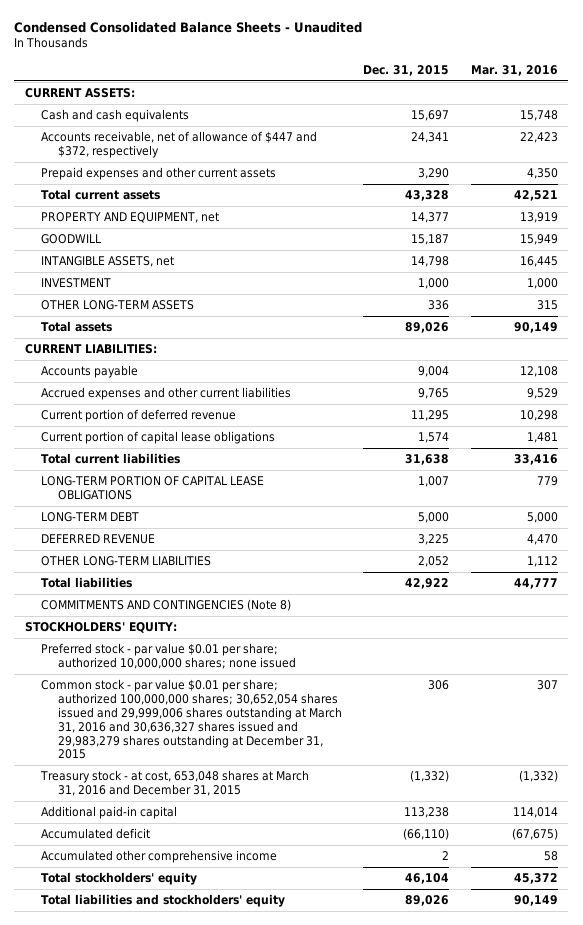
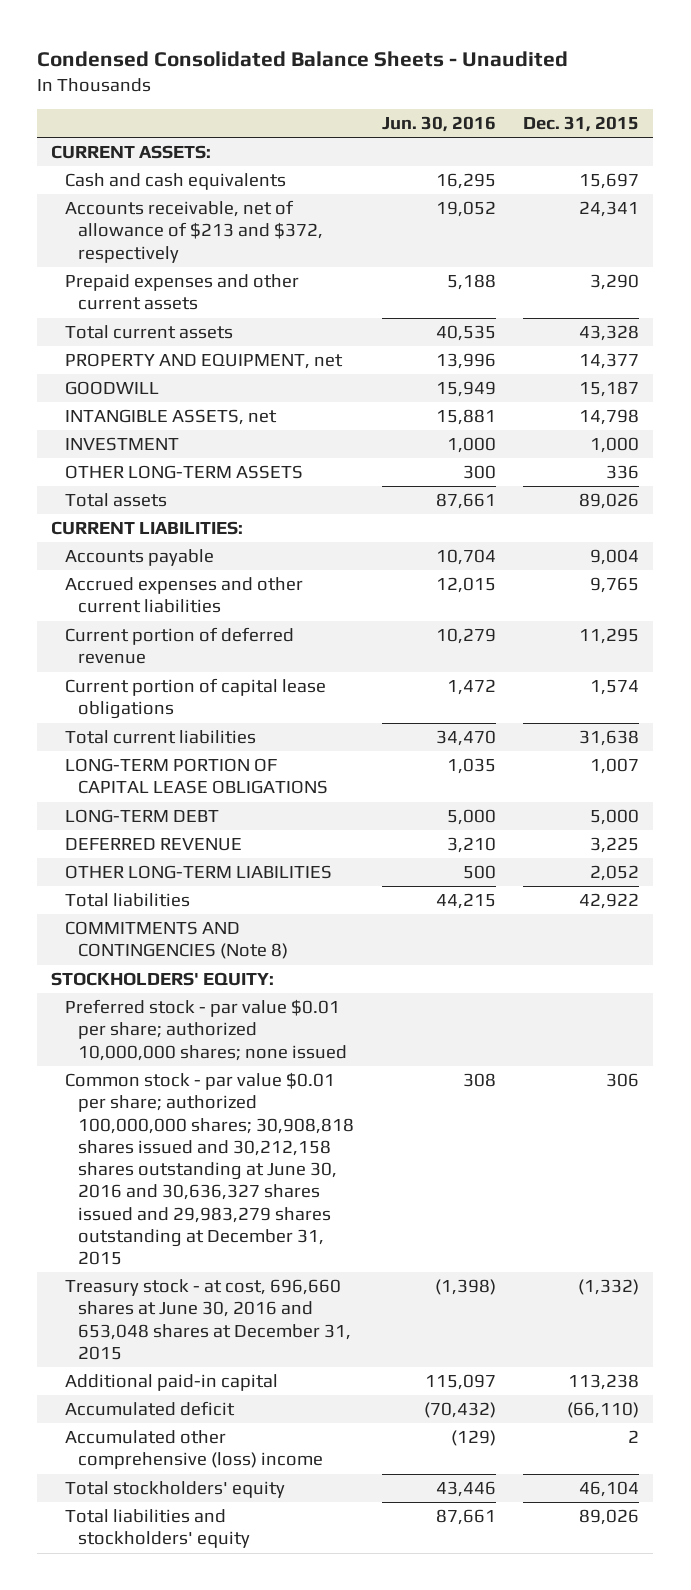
[470,65,558,77] Mar. 31, 2016 -> none
none -> [381,116,496,133] Jun. 30, 2016
[41,131,318,159] Accounts receivable, net of allowance of $447 and $372, respectively -> [64,200,324,263] Accounts receivable, net of allowance of $213 and $372, respectively
[41,679,342,760] Common stock - par value $0.01 per share; authorized 100,000,000 shares; 30,652,054 shares issued and 29,999,006 shares outstanding at March 31, 2016 and 30,636,327 shares issued and 29,983,279 shares outstanding at December 31, 2015 -> [64,1072,355,1266] Common stock - par value $0.01 per share; authorized 100,000,000 shares; 30,908,818 shares issued and 30,212,158 shares outstanding at June 30, 2016 and 30,636,327 shares issued and 29,983,279 shares outstanding at December 31, 2015
[40,770,310,797] Treasury stock - at cost, 653,048 shares at March 31, 2016 and December 31, 2015 -> [64,1279,352,1360] Treasury stock - at cost, 696,660 shares at June 30, 2016 and 653,048 shares at December 31, 2015
[41,850,278,864] Accumulated other comprehensive income -> [64,1430,324,1470] Accumulated other comprehensive (loss) income

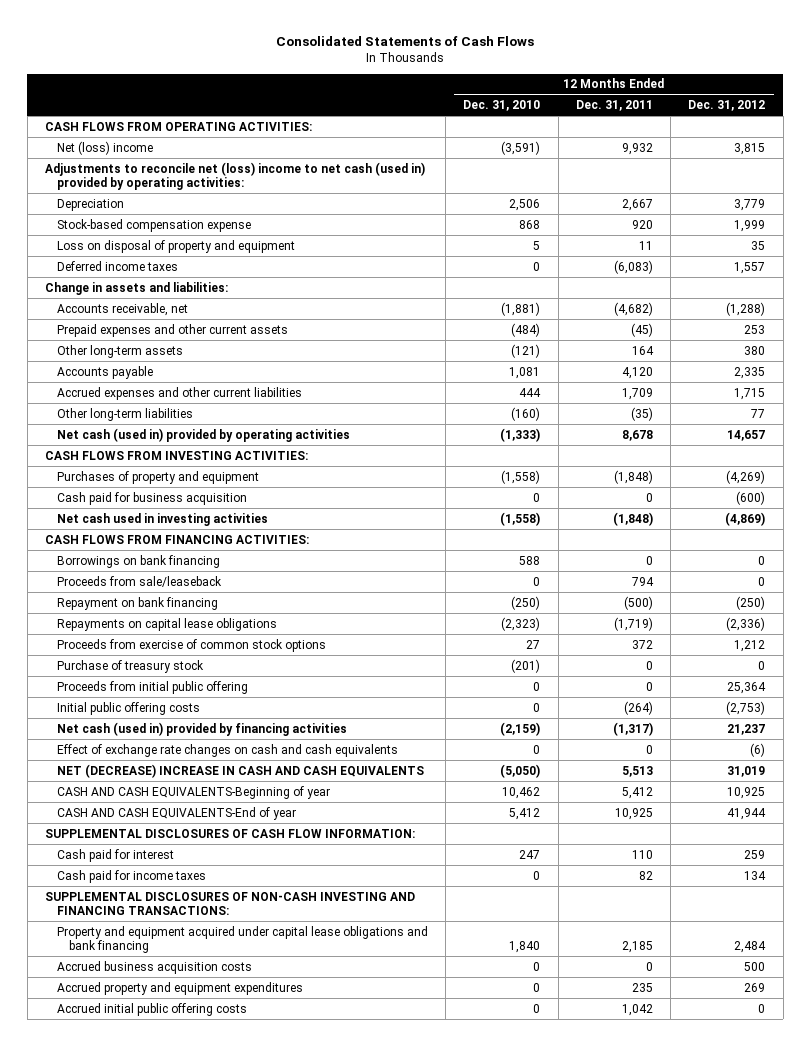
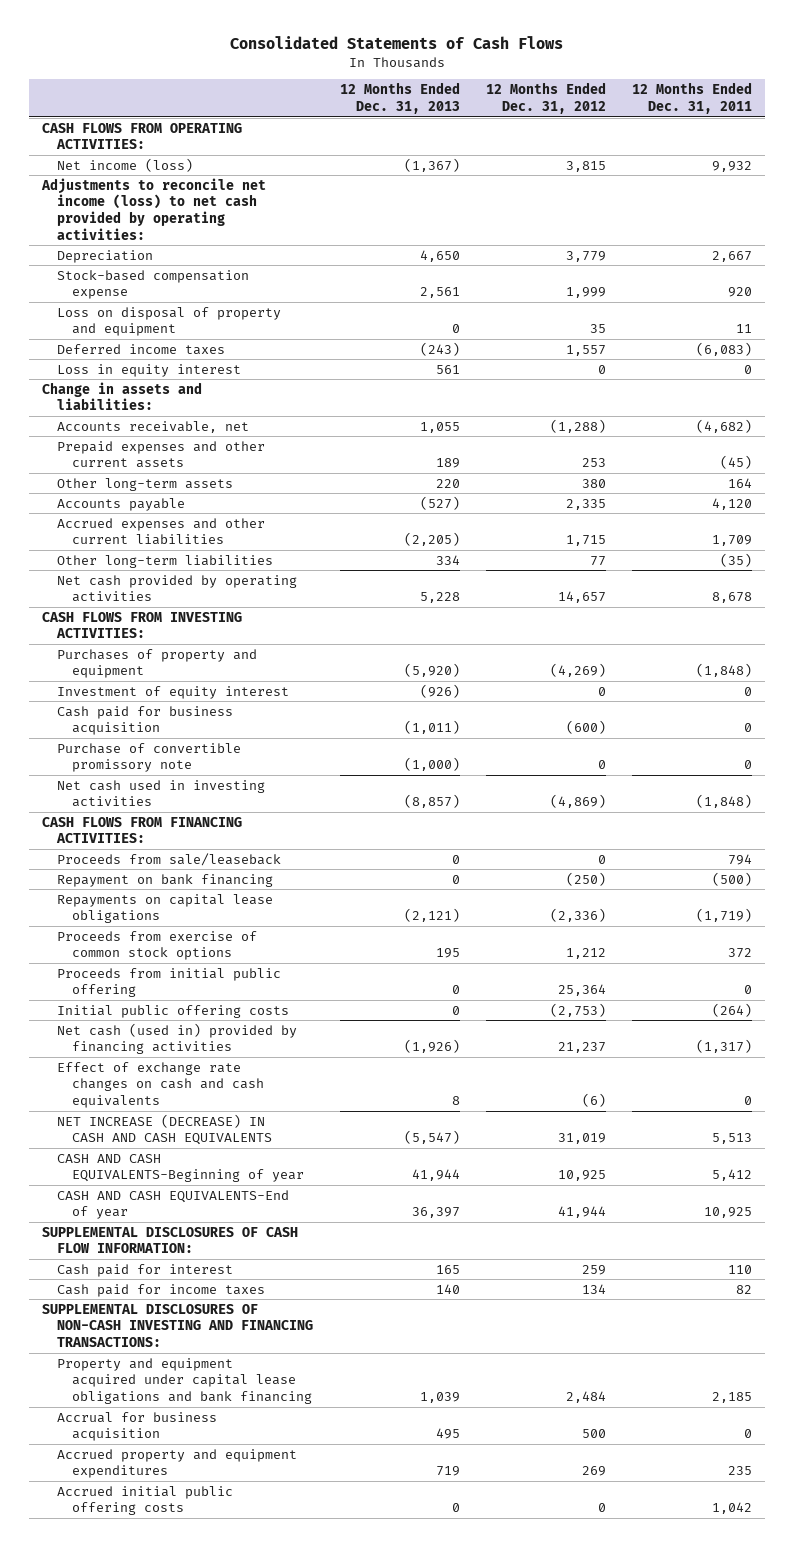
[463,100,541,112] Dec. 31, 2010 -> none
none -> [339,82,460,114] 12 Months Ended Dec. 31, 2013
[56,140,153,155] Net (loss) income -> [57,157,194,172] Net income (loss)
[44,161,425,190] Adjustments to reconcile net (loss) income to net cash (used in) provided by operating activities: -> [41,177,267,240] Adjustments to reconcile net income (loss) to net cash provided by operating activities:
none -> [57,363,242,377] Loss in equity interest
[56,427,350,442] Net cash (used in) provided by operating activities -> [57,574,298,603] Net cash provided by operating activities
none -> [57,685,290,699] Investment of equity interest
none -> [57,742,242,773] Purchase of convertible promissory note
[56,554,220,568] Borrowings on bank financing -> none
[56,659,204,673] Purchase of treasury stock -> none
[56,763,424,778] NET (DECREASE) INCREASE IN CASH AND CASH EQUIVALENTS -> [57,1113,273,1146] NET INCREASE (DECREASE) IN CASH AND CASH EQUIVALENTS
[56,960,252,974] Accrued business acquisition costs -> [57,1411,218,1442] Accrual for business acquisition

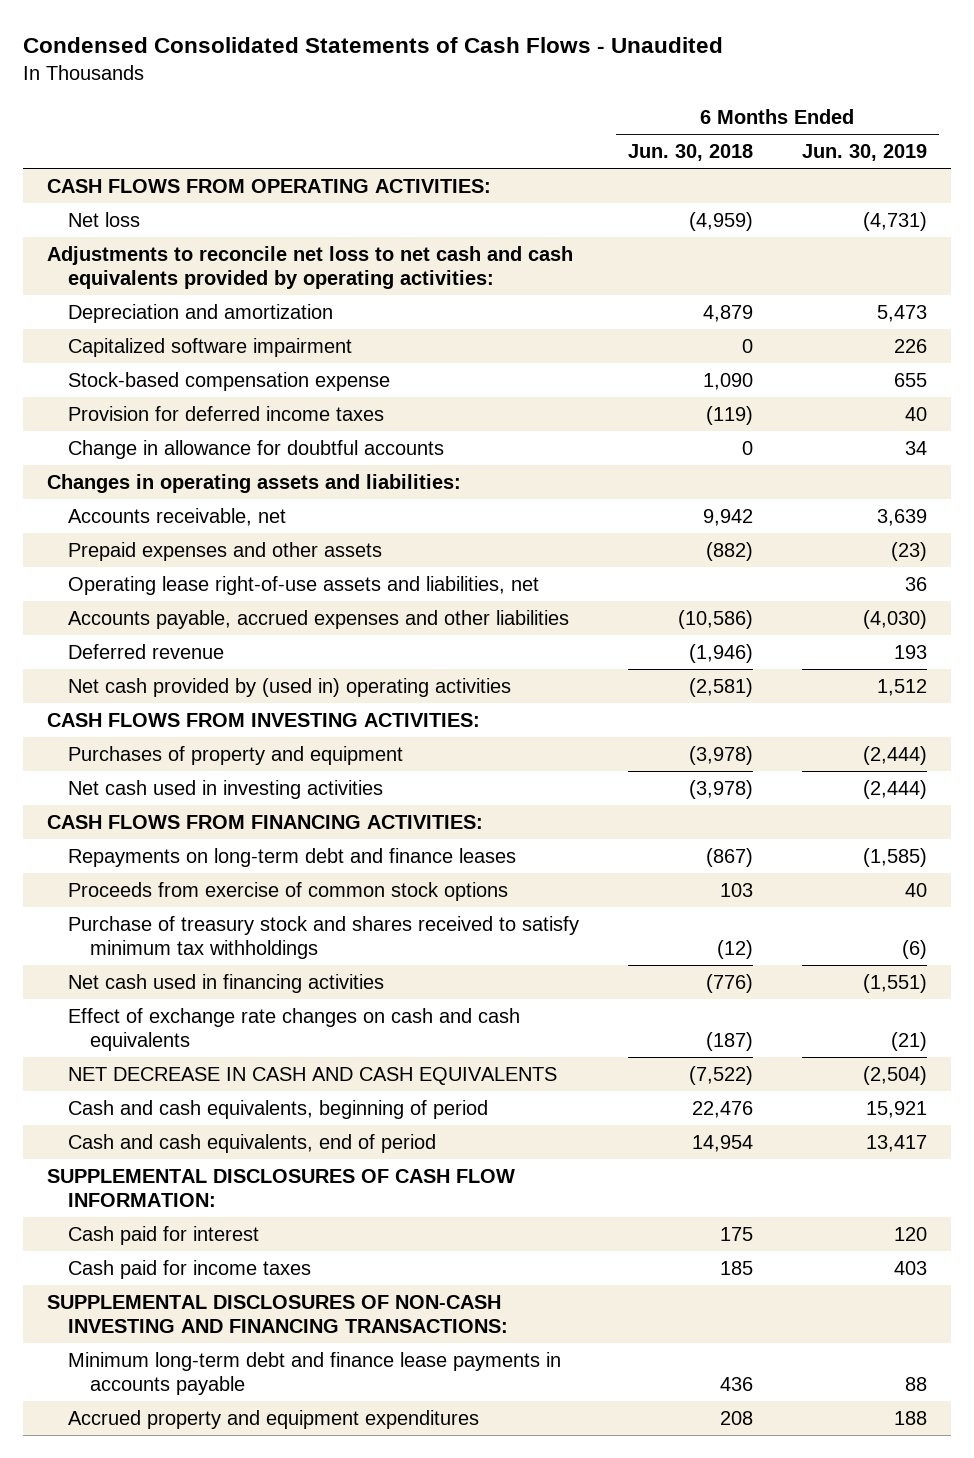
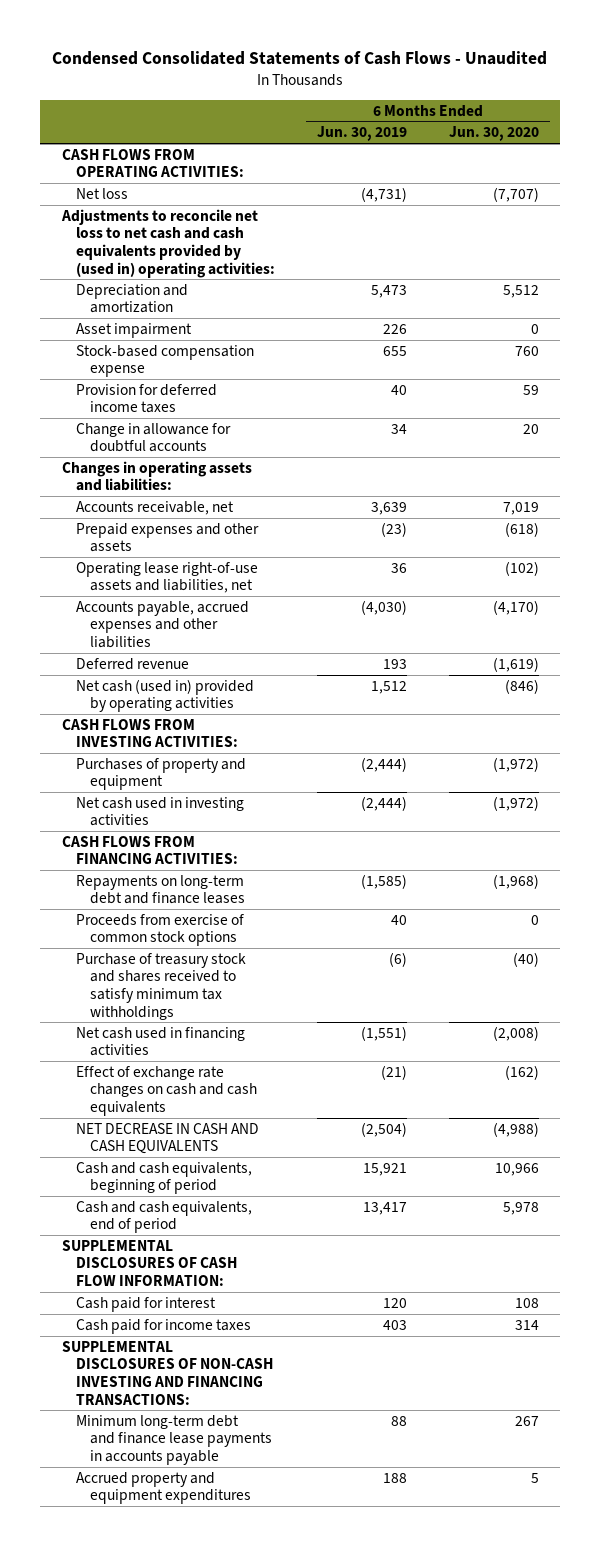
[627,144,753,162] Jun. 30, 2018 -> none
none -> [449,126,540,142] Jun. 30, 2020
[46,245,573,289] Adjustments to reconcile net loss to net cash and cash equivalents provided by operating activities: -> [60,208,275,278] Adjustments to reconcile net loss to net cash and cash equivalents provided by (used in) operating activities:
[68,337,353,357] Capitalized software impairment -> [75,322,192,338] Asset impairment
[68,677,512,697] Net cash provided by (used in) operating activities -> [75,678,254,713] Net cash (used in) provided by operating activities

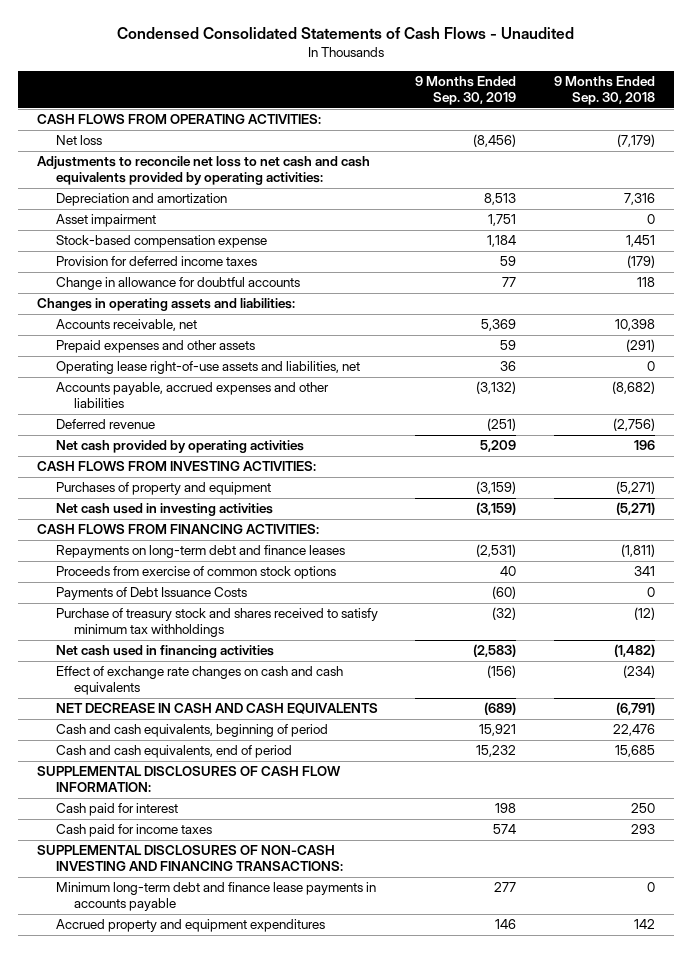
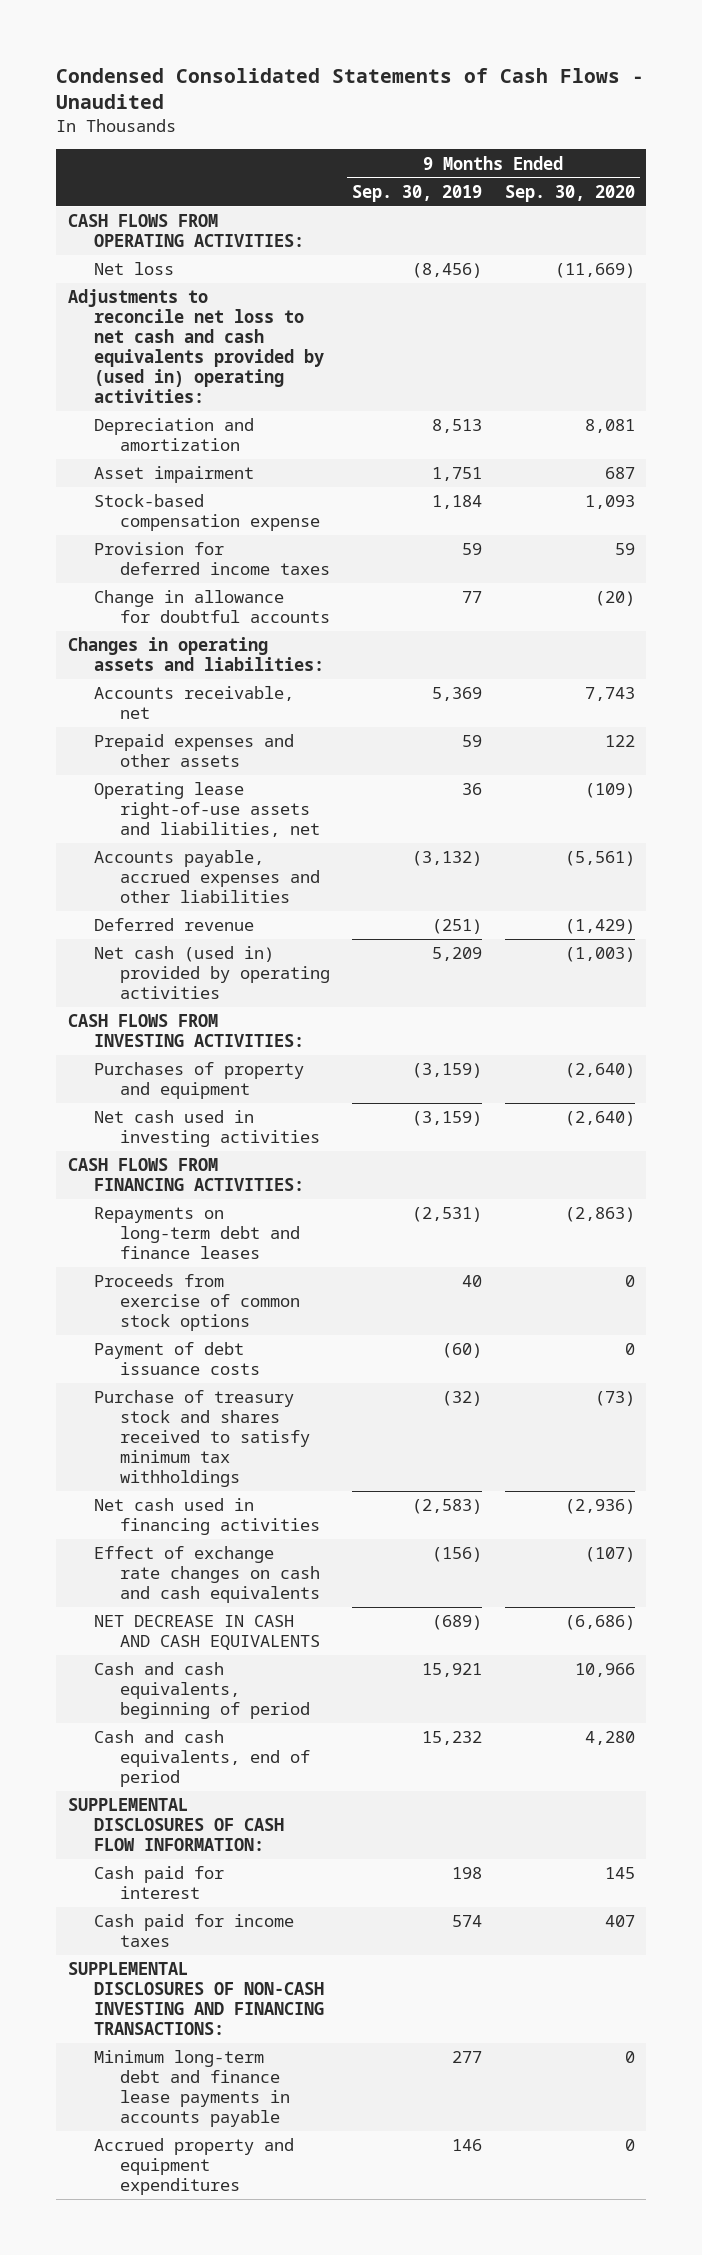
[554,76,656,105] 9 Months Ended Sep. 30, 2018 -> none
none -> [504,184,635,202] Sep. 30, 2020
[37,156,371,186] Adjustments to reconcile net loss to net cash and cash equivalents provided by operating activities: -> [67,289,324,403] Adjustments to reconcile net loss to net cash and cash equivalents provided by (used in) operating activities:
[55,440,304,454] Net cash provided by operating activities -> [93,946,330,1000] Net cash (used in) provided by operating activities
[55,587,247,601] Payments of Debt Issuance Costs -> [93,1342,260,1376] Payment of debt issuance costs

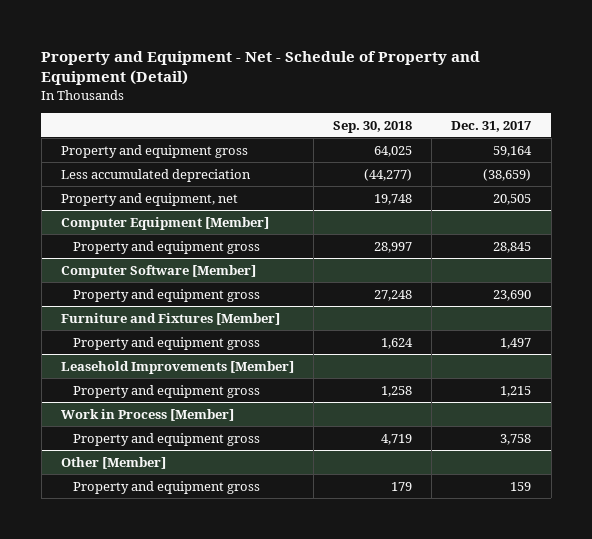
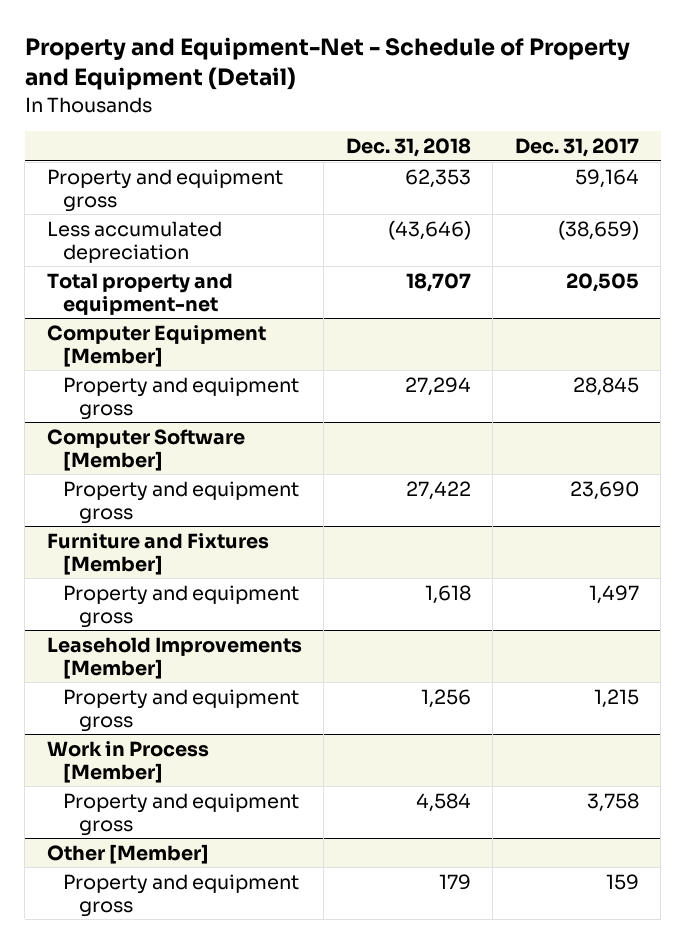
[41,50,481,85] Property and Equipment - Net - Schedule of Property and Equipment (Detail) -> [24,37,630,91] Property and Equipment-Net - Schedule of Property and Equipment (Detail)
[333,120,413,133] Sep. 30, 2018 -> none
none -> [345,138,471,158] Dec. 31, 2018
[60,192,238,206] Property and equipment, net -> [46,272,233,315] Total property and equipment-net

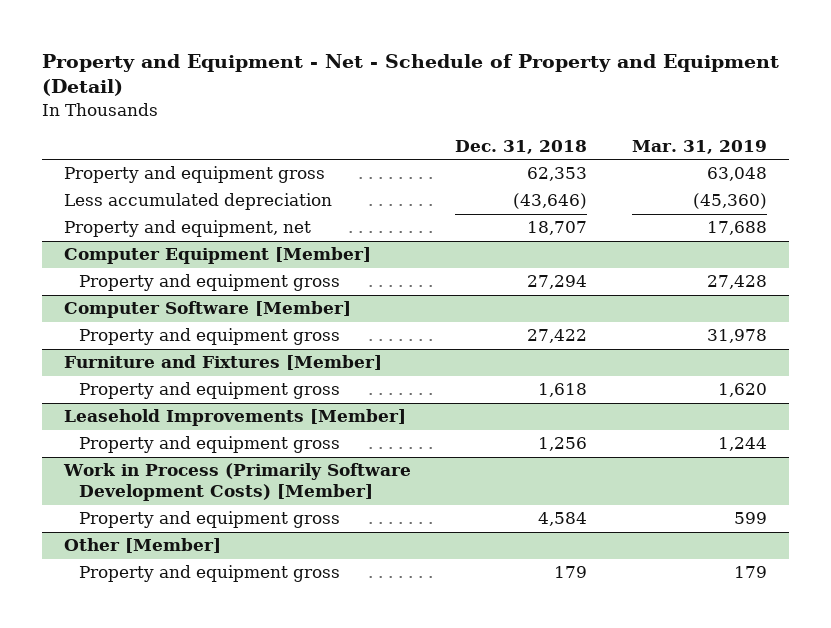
[24,37,630,91] Property and Equipment-Net - Schedule of Property and Equipment (Detail) -> [41,53,779,97] Property and Equipment - Net - Schedule of Property and Equipment (Detail)
[514,138,639,158] Dec. 31, 2017 -> none
none -> [631,139,767,154] Mar. 31, 2019
[46,272,233,315] Total property and equipment-net -> [63,220,311,238] Property and equipment, net
[46,740,209,783] Work in Process [Member] -> [62,463,411,502] Work in Process (Primarily Software Development Costs) [Member]

